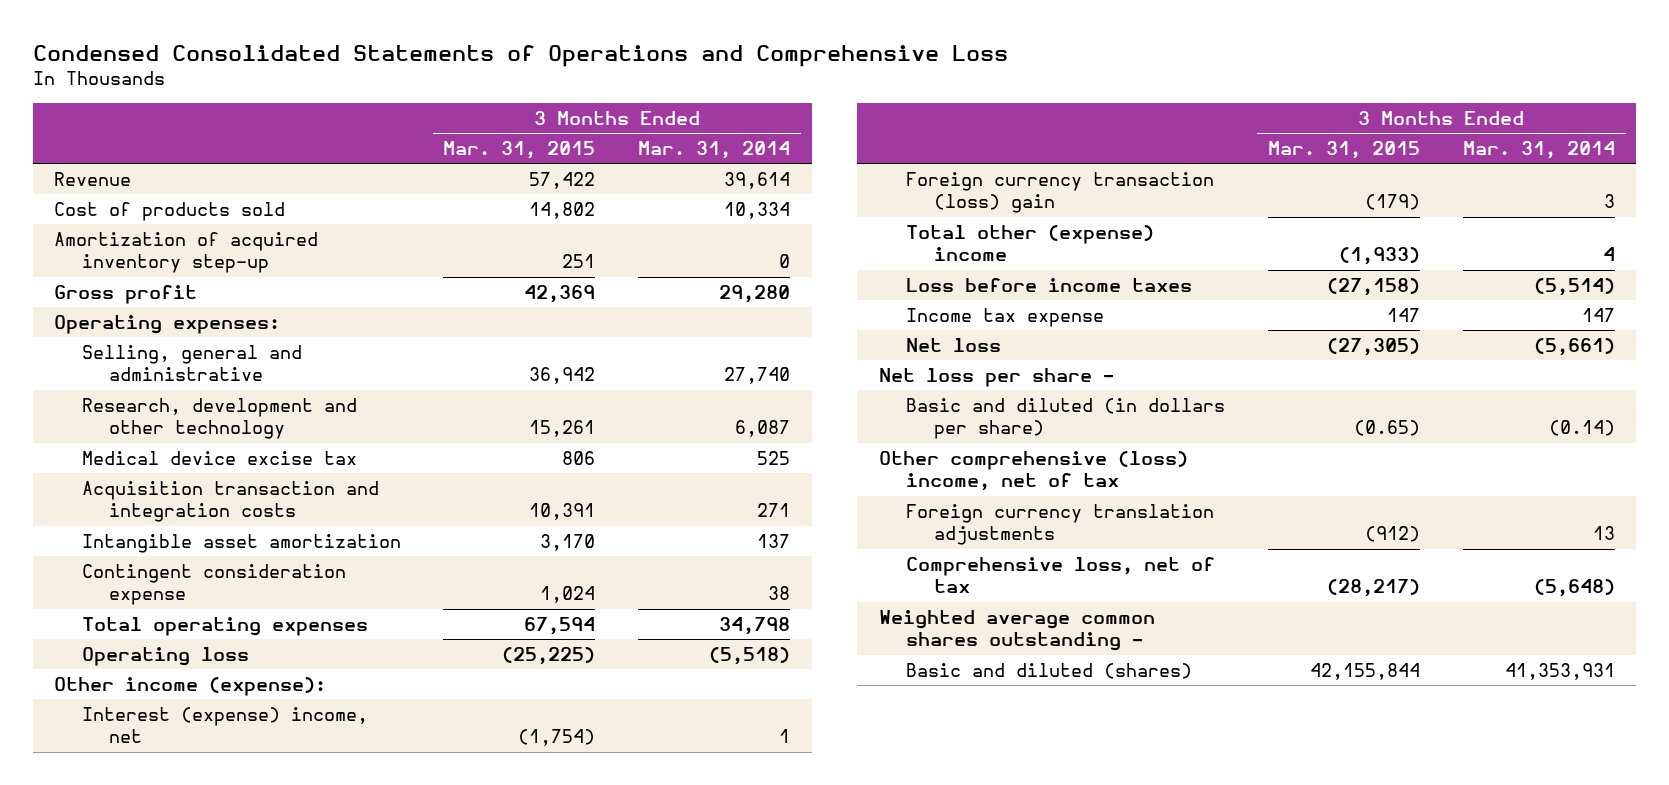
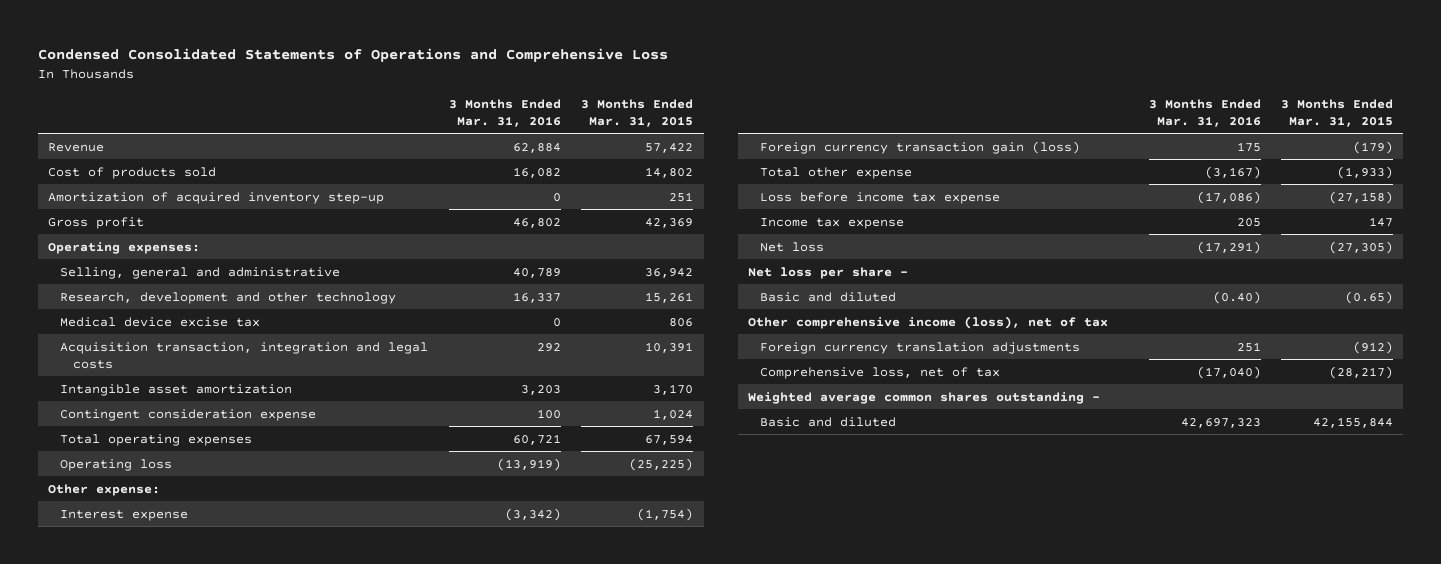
[638,141,791,160] Mar. 31, 2014 -> none
none -> [448,98,561,127] 3 Months Ended Mar. 31, 2016
[81,480,379,523] Acquisition transaction and integration costs -> [60,341,429,369] Acquisition transaction, integration and legal costs
[54,676,327,696] Other income (expense): -> [48,483,161,496] Other expense:
[81,706,368,744] Interest (expense) income, net -> [60,509,189,521] Interest expense
[906,171,1215,214] Foreign currency transaction (loss) gain -> [760,140,1081,154] Foreign currency transaction gain (loss)
[906,224,1155,262] Total other (expense) income -> [760,166,913,179] Total other expense
[906,277,1193,292] Loss before income taxes -> [760,191,1001,204] Loss before income tax expense
[906,397,1226,440] Basic and diluted (in dollars per share) -> [760,291,897,302] Basic and diluted
[878,450,1188,492] Other comprehensive (loss) income, net of tax -> [747,315,1108,329] Other comprehensive income (loss), net of tax
[906,662,1193,679] Basic and diluted (shares) -> [760,416,897,427] Basic and diluted

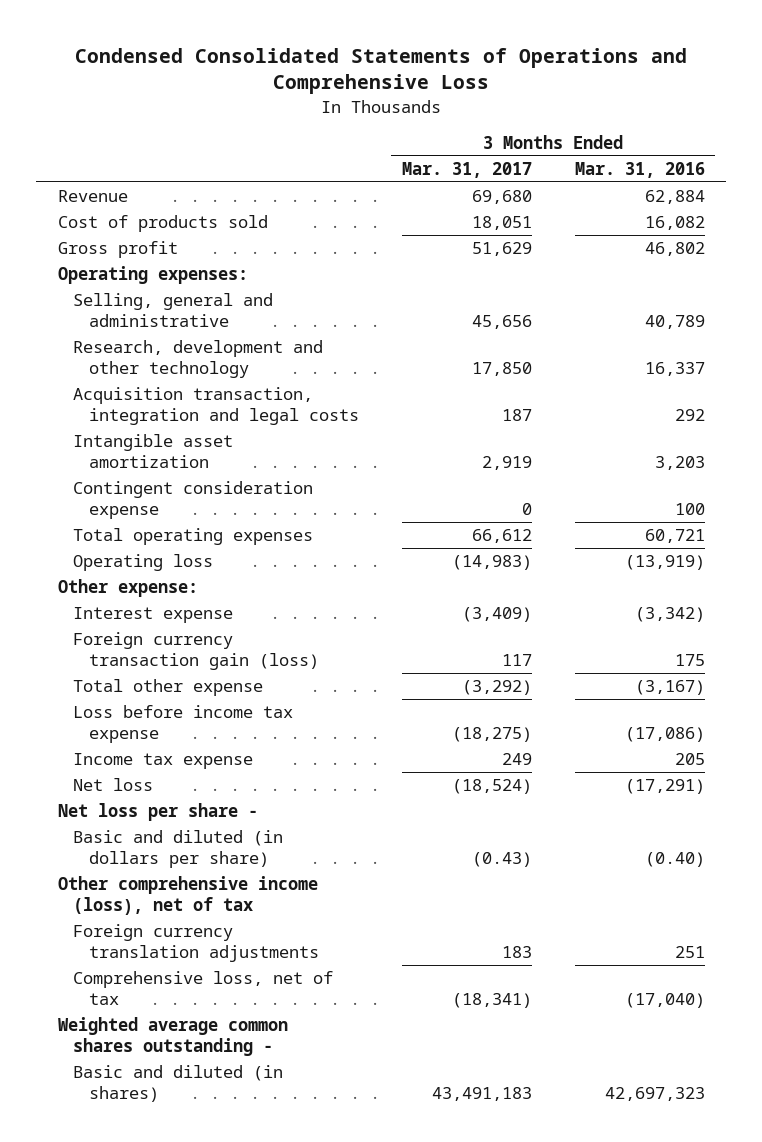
[581,98,694,127] 3 Months Ended Mar. 31, 2015 -> none
none -> [401,161,532,178] Mar. 31, 2017
[48,191,385,204] Amortization of acquired inventory step-up -> none
[60,316,261,327] Medical device excise tax -> none
[760,291,897,302] Basic and diluted -> [73,830,284,869] Basic and diluted (in dollars per share)
[760,416,897,427] Basic and diluted -> [73,1065,284,1103] Basic and diluted (in shares)

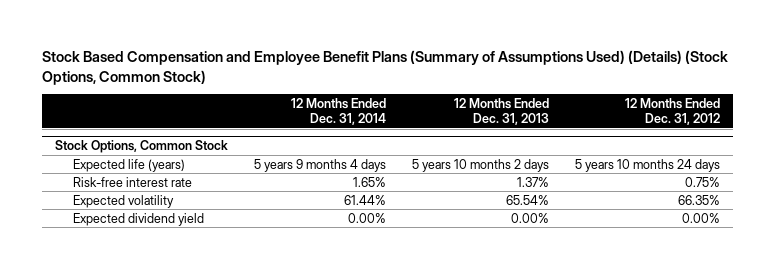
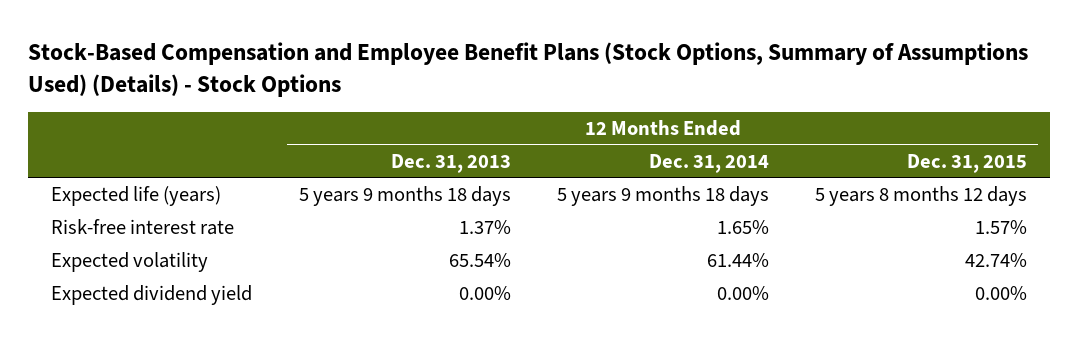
[42,49,729,85] Stock Based Compensation and Employee Benefit Plans (Summary of Assumptions Used) (Details) (Stock Options, Common Stock) -> [28,42,1029,97] Stock-Based Compensation and Employee Benefit Plans (Stock Options, Summary of Assumptions Used) (Details) - Stock Options
[624,98,720,126] 12 Months Ended Dec. 31, 2012 -> none
none -> [906,153,1027,173] Dec. 31, 2015
[55,140,229,154] Stock Options, Common Stock -> none
[254,158,387,172] 5 years 9 months 4 days -> [556,186,769,207] 5 years 9 months 18 days
[411,158,549,172] 5 years 10 months 2 days -> [298,186,511,207] 5 years 9 months 18 days

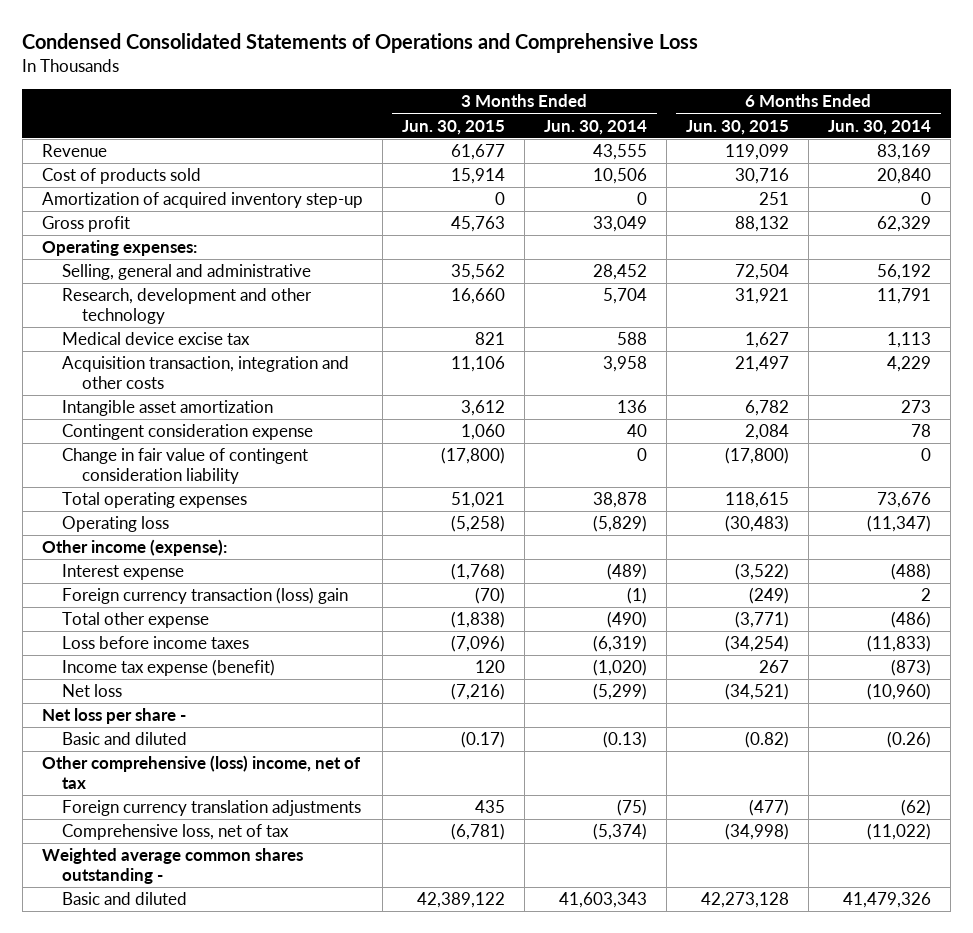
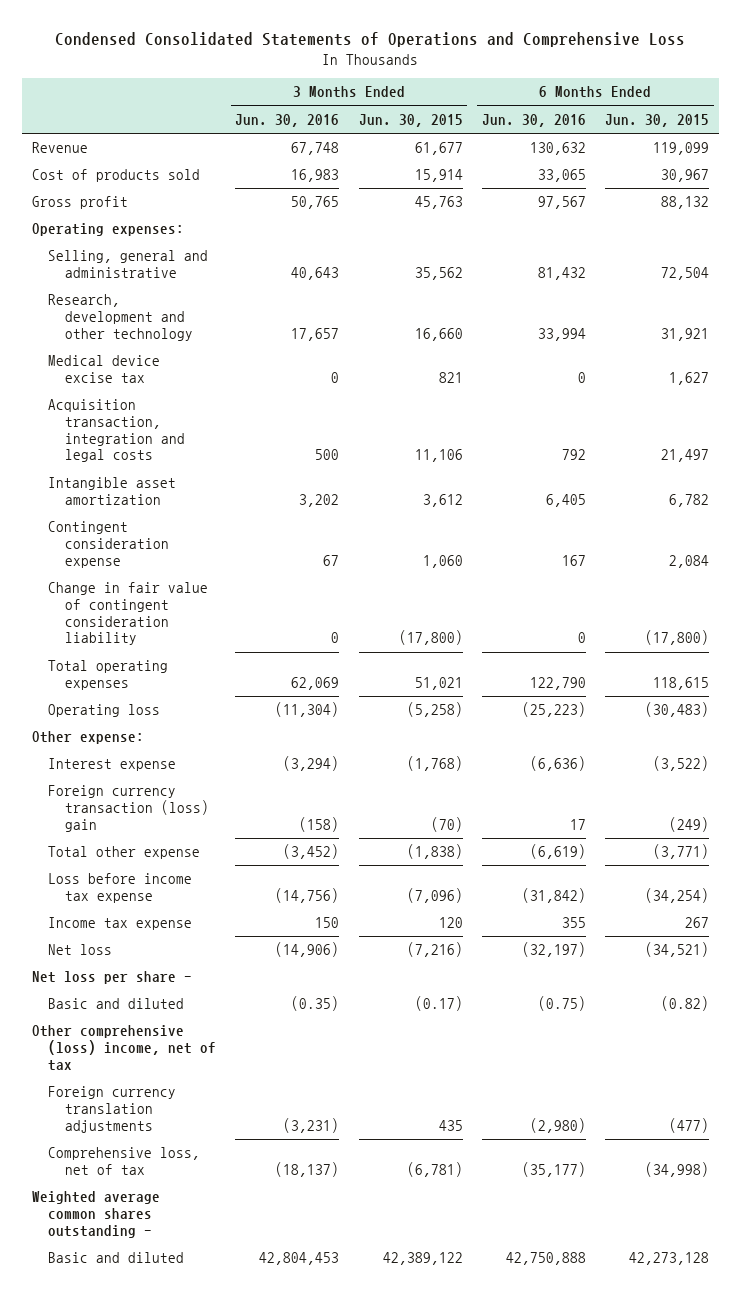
[543,119,647,135] Jun. 30, 2014 -> none
[827,119,931,135] Jun. 30, 2014 -> none
none -> [235,113,340,127] Jun. 30, 2016
none -> [481,113,586,127] Jun. 30, 2016
[41,192,363,209] Amortization of acquired inventory step-up -> none
[734,168,789,185] 30,716 -> [660,169,709,183] 30,967
[62,356,350,390] Acquisition transaction, integration and other costs -> [48,399,185,463] Acquisition transaction, integration and legal costs
[41,539,227,557] Other income (expense): -> [31,731,144,745] Other expense:
[62,636,250,650] Loss before income taxes -> [48,873,193,904] Loss before income tax expense
[62,659,276,677] Income tax expense (benefit) -> [48,917,193,931] Income tax expense

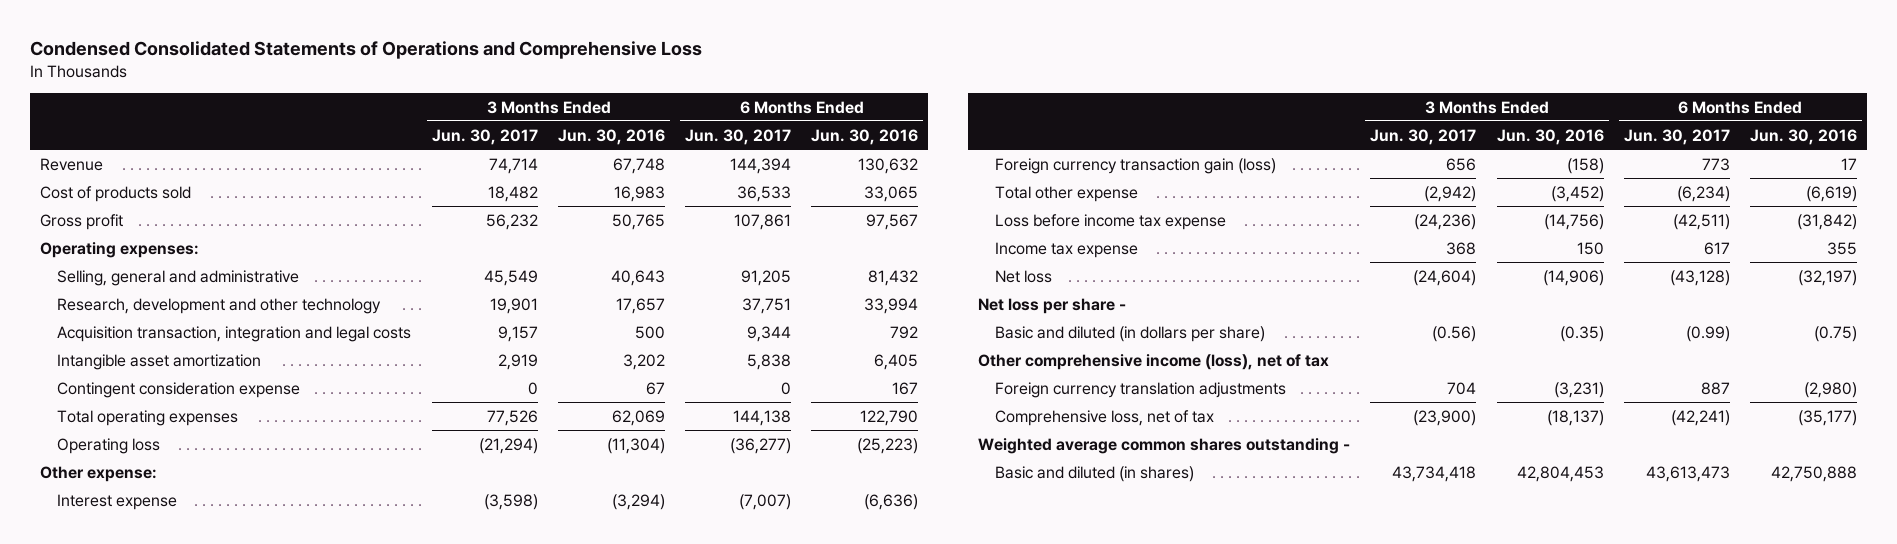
[358,113,463,127] Jun. 30, 2015 -> none
[604,113,709,127] Jun. 30, 2015 -> none
none -> [432,128,539,145] Jun. 30, 2017
none -> [685,128,792,145] Jun. 30, 2017
[48,355,161,384] Medical device excise tax -> none
[48,582,209,646] Change in fair value of contingent consideration liability -> none
[48,785,209,832] Foreign currency transaction (loss) gain -> [994,157,1276,174] Foreign currency transaction gain (loss)
[48,998,185,1010] Basic and diluted -> [994,325,1265,342] Basic and diluted (in dollars per share)
[31,1025,217,1071] Other comprehensive (loss) income, net of tax -> [978,353,1330,370] Other comprehensive income (loss), net of tax
[48,1252,185,1264] Basic and diluted -> [994,465,1194,482] Basic and diluted (in shares)

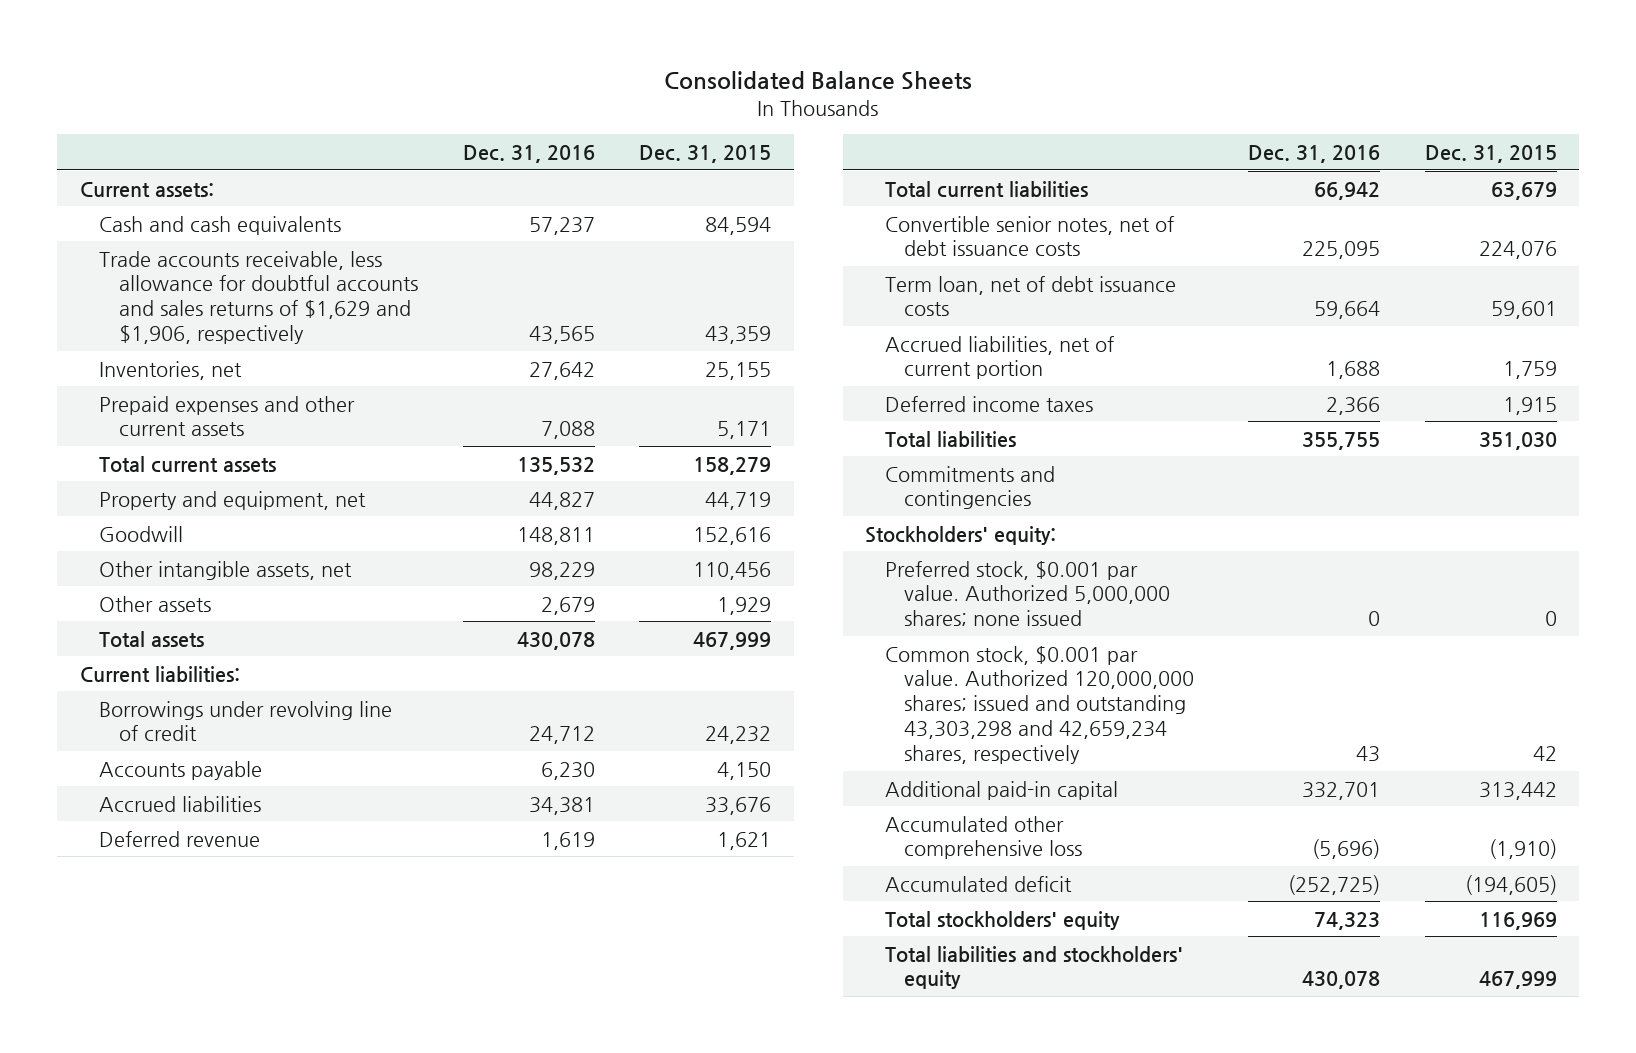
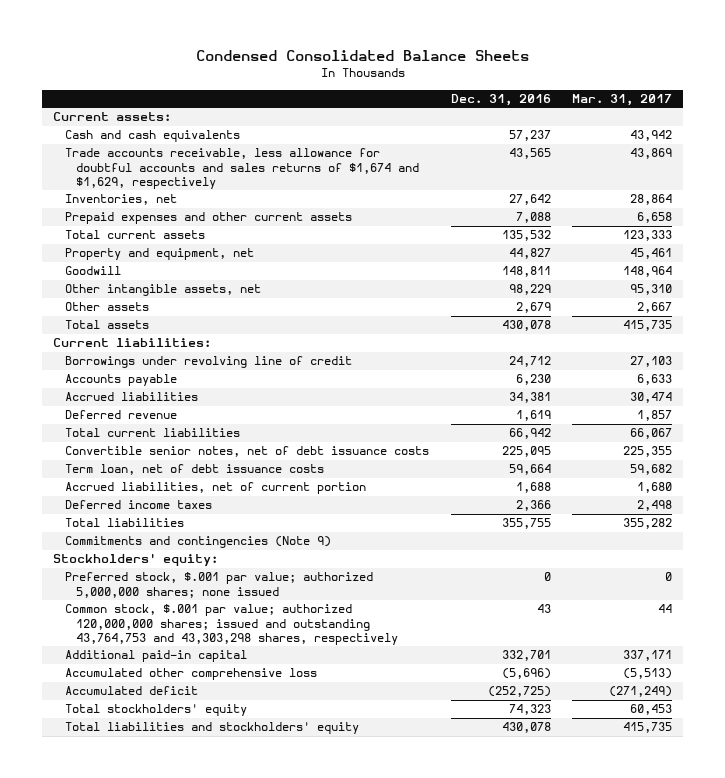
[664,71,973,91] Consolidated Balance Sheets -> [195,50,529,62] Condensed Consolidated Balance Sheets
[639,144,772,163] Dec. 31, 2015 -> none
none -> [572,93,673,106] Mar. 31, 2017
[99,250,419,345] Trade accounts receivable, less allowance for doubtful accounts and sales returns of $1,629 and $1,906, respectively -> [64,148,420,189] Trade accounts receivable, less allowance for doubtful accounts and sales returns of $1,674 and $1,629, respectively
[884,465,1055,510] Commitments and contingencies -> [64,536,331,549] Commitments and contingencies (Note 9)
[884,560,1171,627] Preferred stock, $0.001 par value. Authorized 5,000,000 shares; none issued -> [64,572,373,598] Preferred stock, $.001 par value; authorized 5,000,000 shares; none issued
[884,645,1195,765] Common stock, $0.001 par value. Authorized 120,000,000 shares; issued and outstanding 43,303,298 and 42,659,234 shares, respectively -> [64,604,399,645] Common stock, $.001 par value; authorized 120,000,000 shares; issued and outstanding 43,764,753 and 43,303,298 shares, respectively

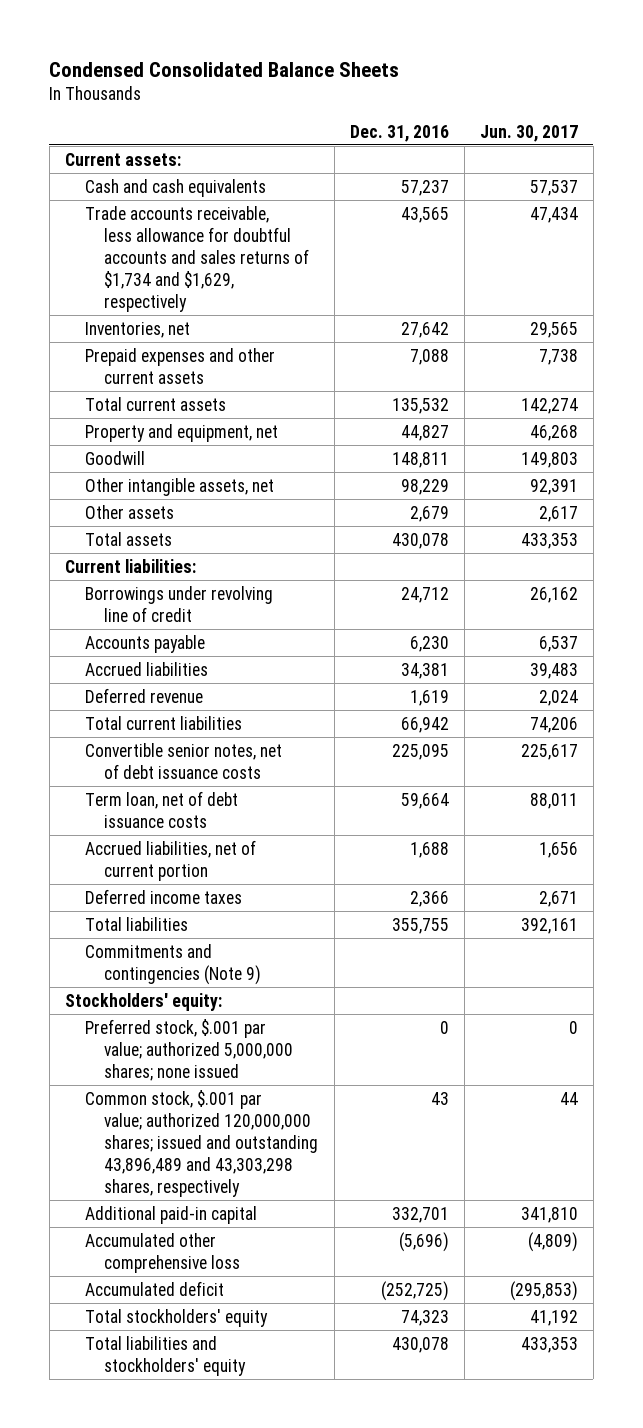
[572,93,673,106] Mar. 31, 2017 -> none
none -> [479,124,578,142] Jun. 30, 2017
[64,148,420,189] Trade accounts receivable, less allowance for doubtful accounts and sales returns of $1,674 and $1,629, respectively -> [84,205,310,313] Trade accounts receivable, less allowance for doubtful accounts and sales returns of $1,734 and $1,629, respectively
[64,604,399,645] Common stock, $.001 par value; authorized 120,000,000 shares; issued and outstanding 43,764,753 and 43,303,298 shares, respectively -> [84,1089,319,1198] Common stock, $.001 par value; authorized 120,000,000 shares; issued and outstanding 43,896,489 and 43,303,298 shares, respectively

